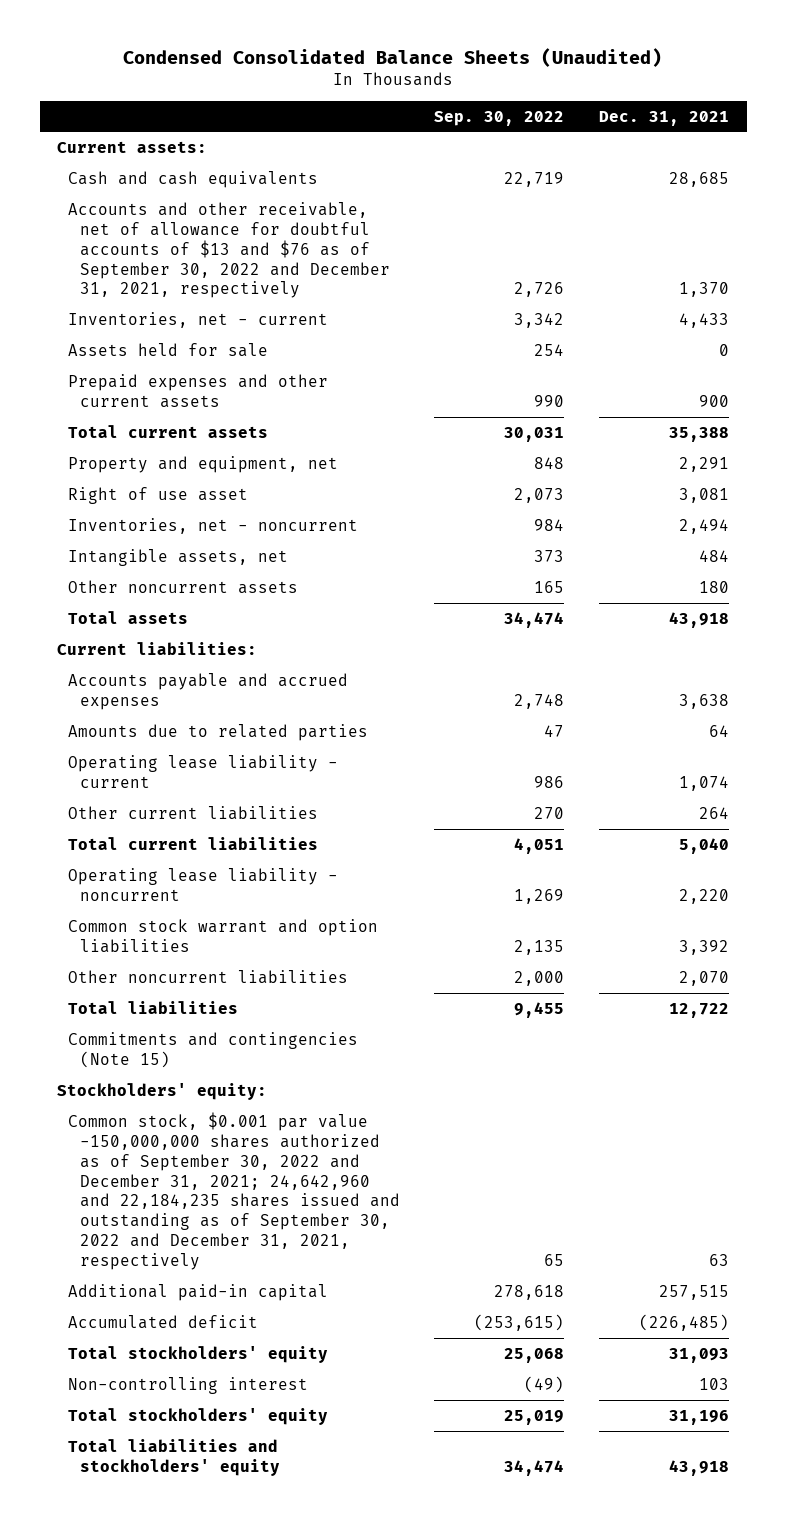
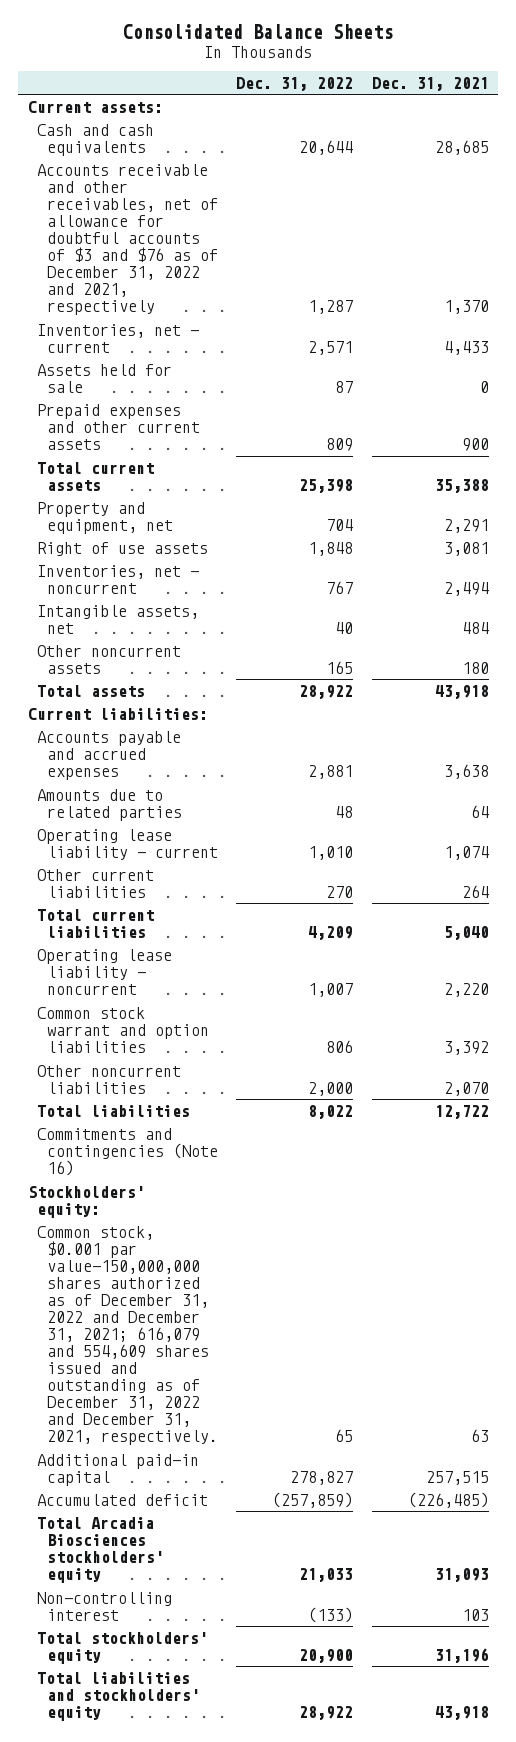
[123,47,663,67] Condensed Consolidated Balance Sheets (Unaudited) -> [123,24,394,40] Consolidated Balance Sheets
[434,110,565,126] Sep. 30, 2022 -> none
none -> [236,76,354,91] Dec. 31, 2022
[68,201,390,299] Accounts and other receivable, net of allowance for doubtful accounts of $13 and $76 as of September 30, 2022 and December 31, 2021, respectively -> [37,163,218,316] Accounts receivable and other receivables, net of allowance for doubtful accounts of $3 and $76 as of December 31, 2022 and 2021, respectively
[68,486,249,504] Right of use asset -> [37,541,209,556] Right of use assets
[68,1031,359,1068] Commitments and contingencies (Note 15) -> [37,1127,218,1176] Commitments and contingencies (Note 16)
[68,1111,400,1271] Common stock, $0.001 par value -150,000,000 shares authorized as of September 30, 2022 and December 31, 2021; 24,642,960 and 22,184,235 shares issued and outstanding as of September 30, 2022 and December 31, 2021, respectively -> [37,1225,218,1446] Common stock, $0.001 par value-150,000,000 shares authorized as of December 31, 2022 and December 31, 2021; 616,079 and 554,609 shares issued and outstanding as of December 31, 2022 and December 31, 2021, respectively.
[68,1345,329,1363] Total stockholders' equity -> [37,1516,164,1584] Total Arcadia Biosciences stockholders' equity

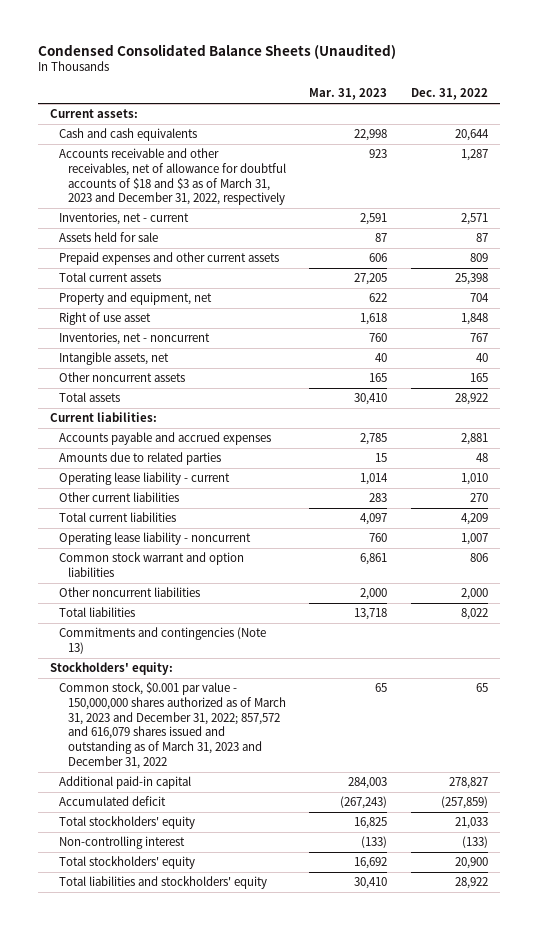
[123,24,394,40] Consolidated Balance Sheets -> [37,43,396,59] Condensed Consolidated Balance Sheets (Unaudited)
[371,76,489,91] Dec. 31, 2021 -> none
none -> [309,88,388,101] Mar. 31, 2023
[37,163,218,316] Accounts receivable and other receivables, net of allowance for doubtful accounts of $3 and $76 as of December 31, 2022 and 2021, respectively -> [58,148,286,206] Accounts receivable and other receivables, net of allowance for doubtful accounts of $18 and $3 as of March 31, 2023 and December 31, 2022, respectively
[37,541,209,556] Right of use assets -> [58,312,151,326] Right of use asset
[37,1127,218,1176] Commitments and contingencies (Note 16) -> [58,627,266,654] Commitments and contingencies (Note 13)
[37,1225,218,1446] Common stock, $0.001 par value-150,000,000 shares authorized as of December 31, 2022 and December 31, 2021; 616,079 and 554,609 shares issued and outstanding as of December 31, 2022 and December 31, 2021, respectively. -> [58,682,286,769] Common stock, $0.001 par value - 150,000,000 shares authorized as of March 31, 2023 and December 31, 2022; 857,572 and 616,079 shares issued and outstanding as of March 31, 2023 and December 31, 2022
[37,1516,164,1584] Total Arcadia Biosciences stockholders' equity -> [58,816,195,830] Total stockholders' equity

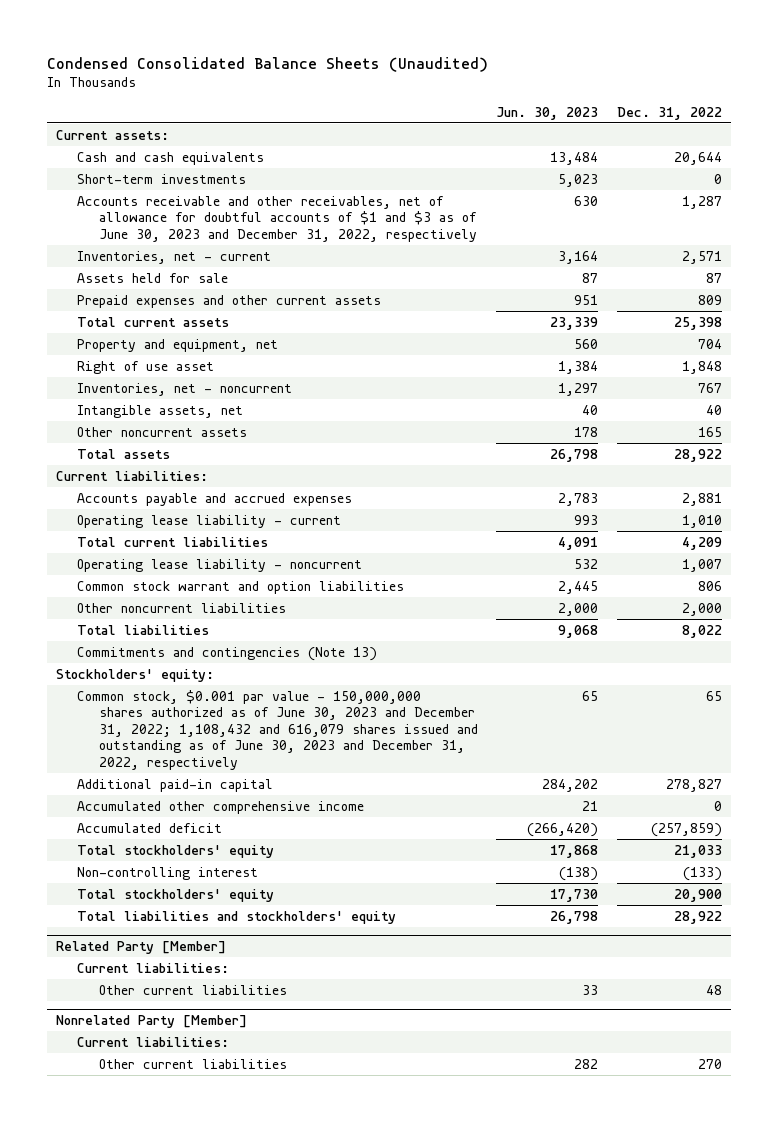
[309,88,388,101] Mar. 31, 2023 -> none
none -> [496,106,599,120] Jun. 30, 2023
none -> [77,173,247,184] Short-term investments
[58,148,286,206] Accounts receivable and other receivables, net of allowance for doubtful accounts of $18 and $3 as of March 31, 2023 and December 31, 2022, respectively -> [77,195,477,242] Accounts receivable and other receivables, net of allowance for doubtful accounts of $1 and $3 as of June 30, 2023 and December 31, 2022, respectively
[58,452,221,466] Amounts due to related parties -> none
[58,492,179,503] Other current liabilities -> none
[58,682,286,769] Common stock, $0.001 par value - 150,000,000 shares authorized as of March 31, 2023 and December 31, 2022; 857,572 and 616,079 shares issued and outstanding as of March 31, 2023 and December 31, 2022 -> [77,689,478,770] Common stock, $0.001 par value - 150,000,000 shares authorized as of June 30, 2023 and December 31, 2022; 1,108,432 and 616,079 shares issued and outstanding as of June 30, 2023 and December 31, 2022, respectively
none -> [77,800,365,814] Accumulated other comprehensive income
none -> [56,940,227,954] Related Party [Member]
none -> [77,962,230,973] Current liabilities:
none -> [98,984,287,995] Other current liabilities
none -> [56,1014,248,1028] Nonrelated Party [Member]
none -> [77,1036,230,1047] Current liabilities:
none -> [98,1058,287,1069] Other current liabilities

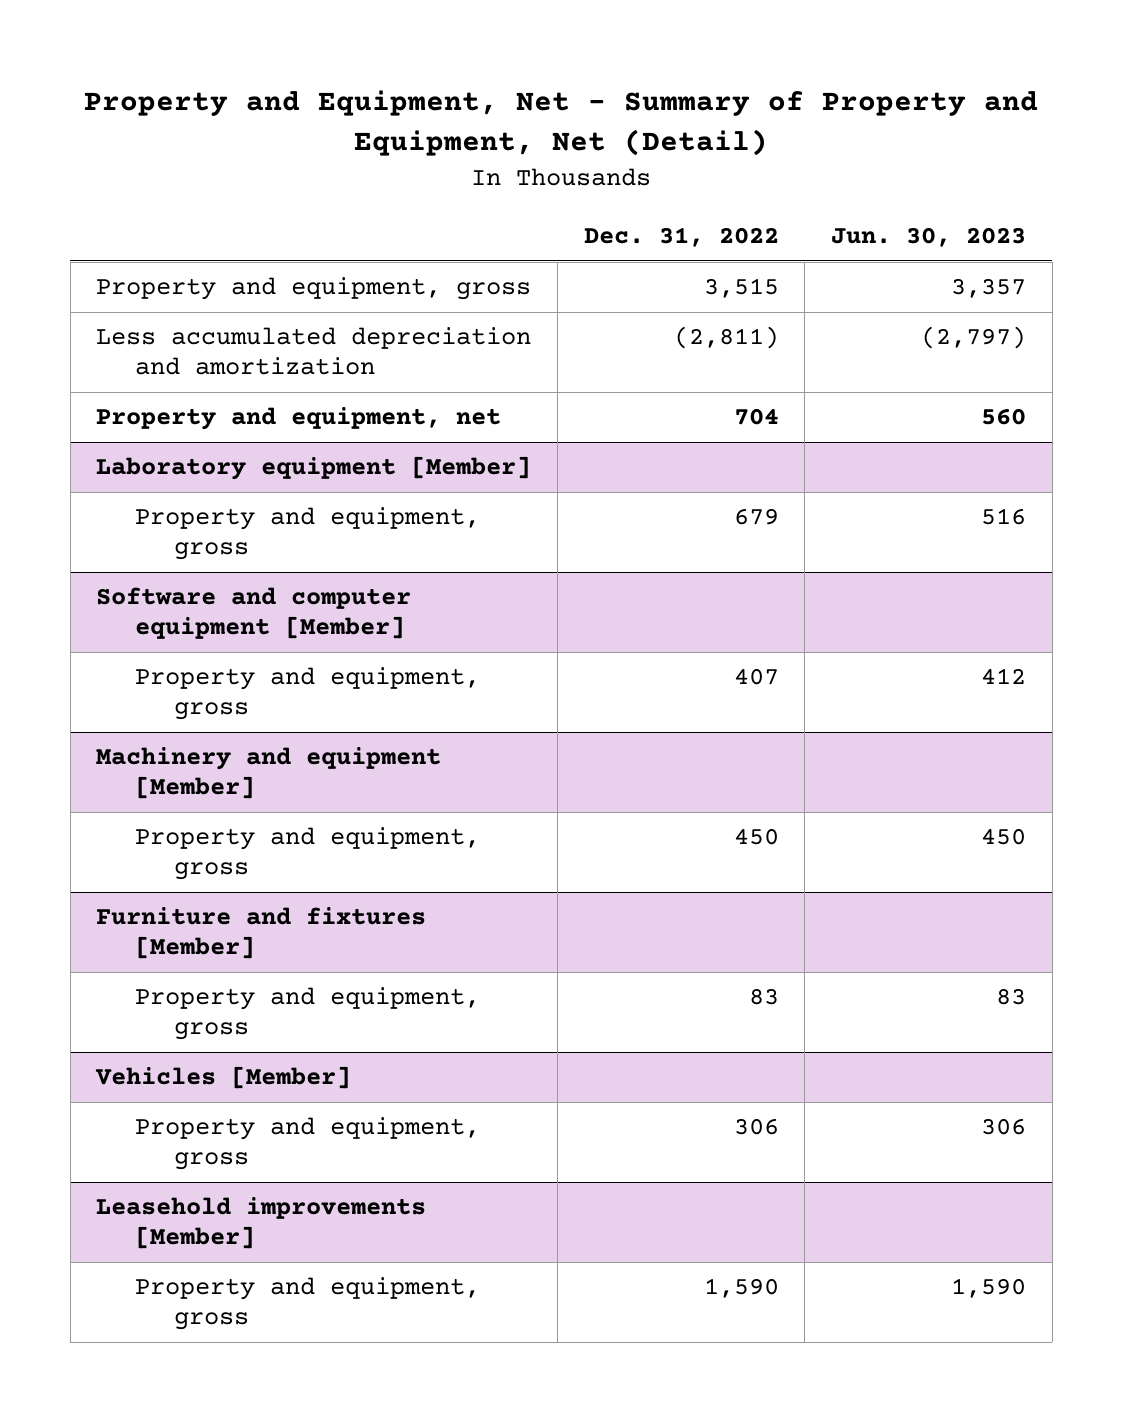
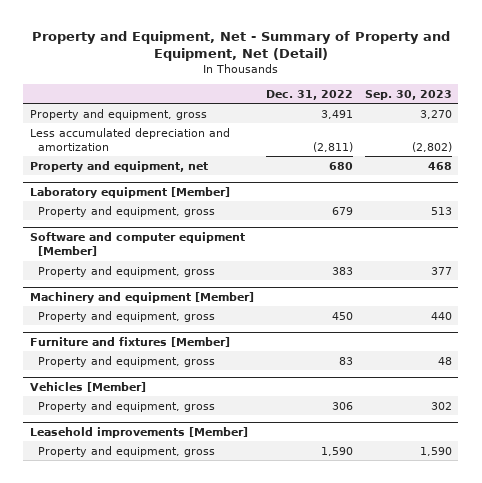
[831,227,1027,248] Jun. 30, 2023 -> none
none -> [365,89,453,100] Sep. 30, 2023
[703,278,779,299] 3,515 -> [320,109,353,119] 3,491
[733,408,779,426] 704 -> [328,161,353,170] 680
[733,668,779,686] 407 -> [331,266,353,275] 383

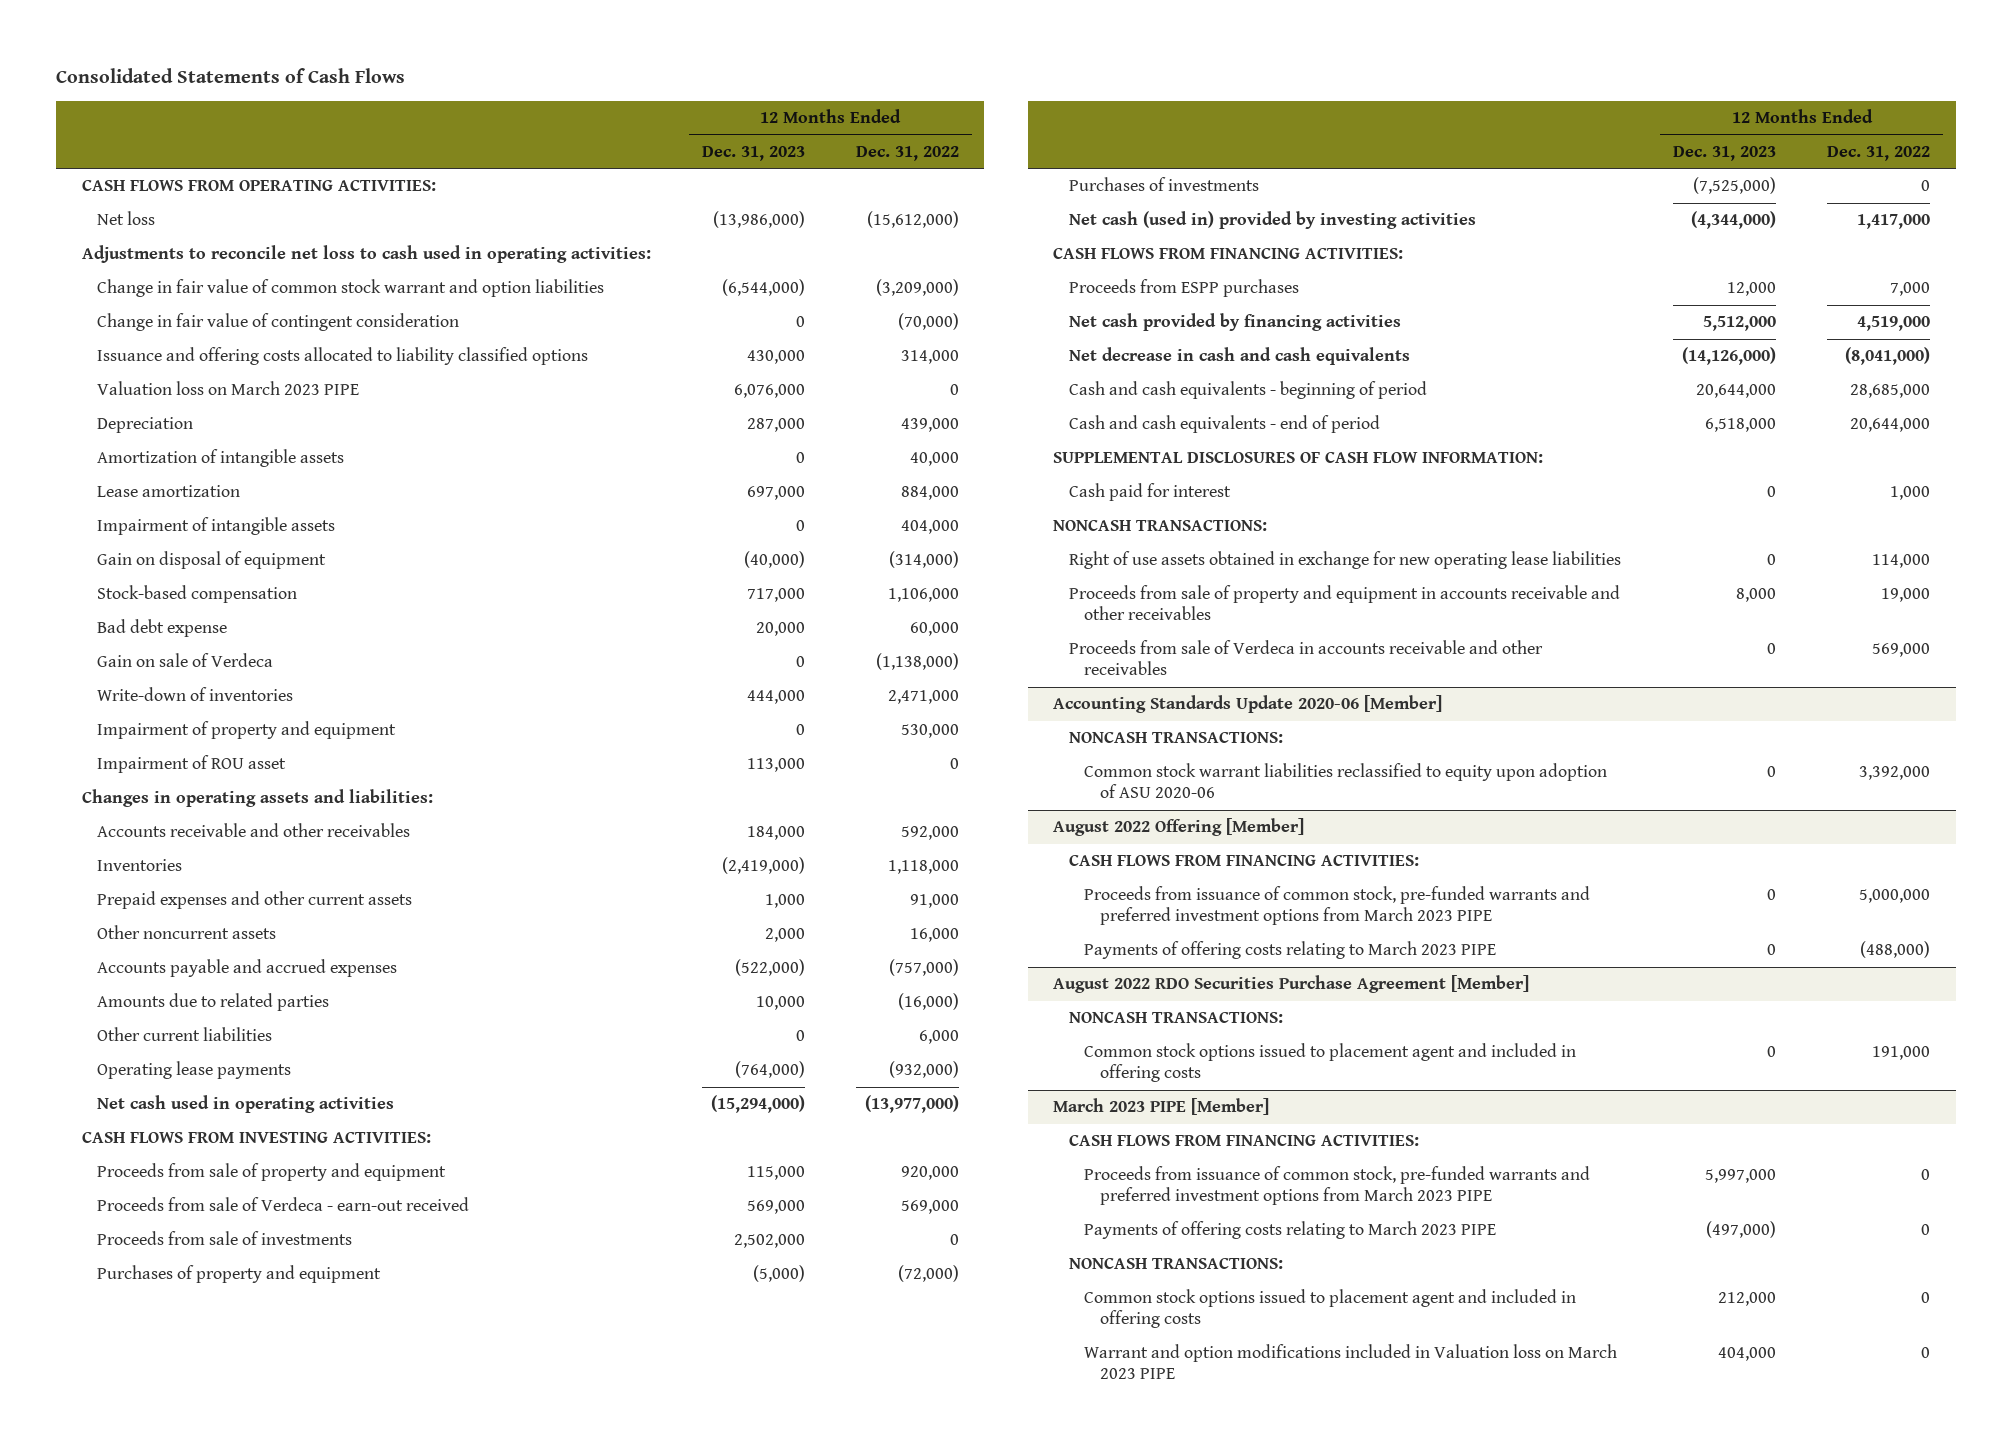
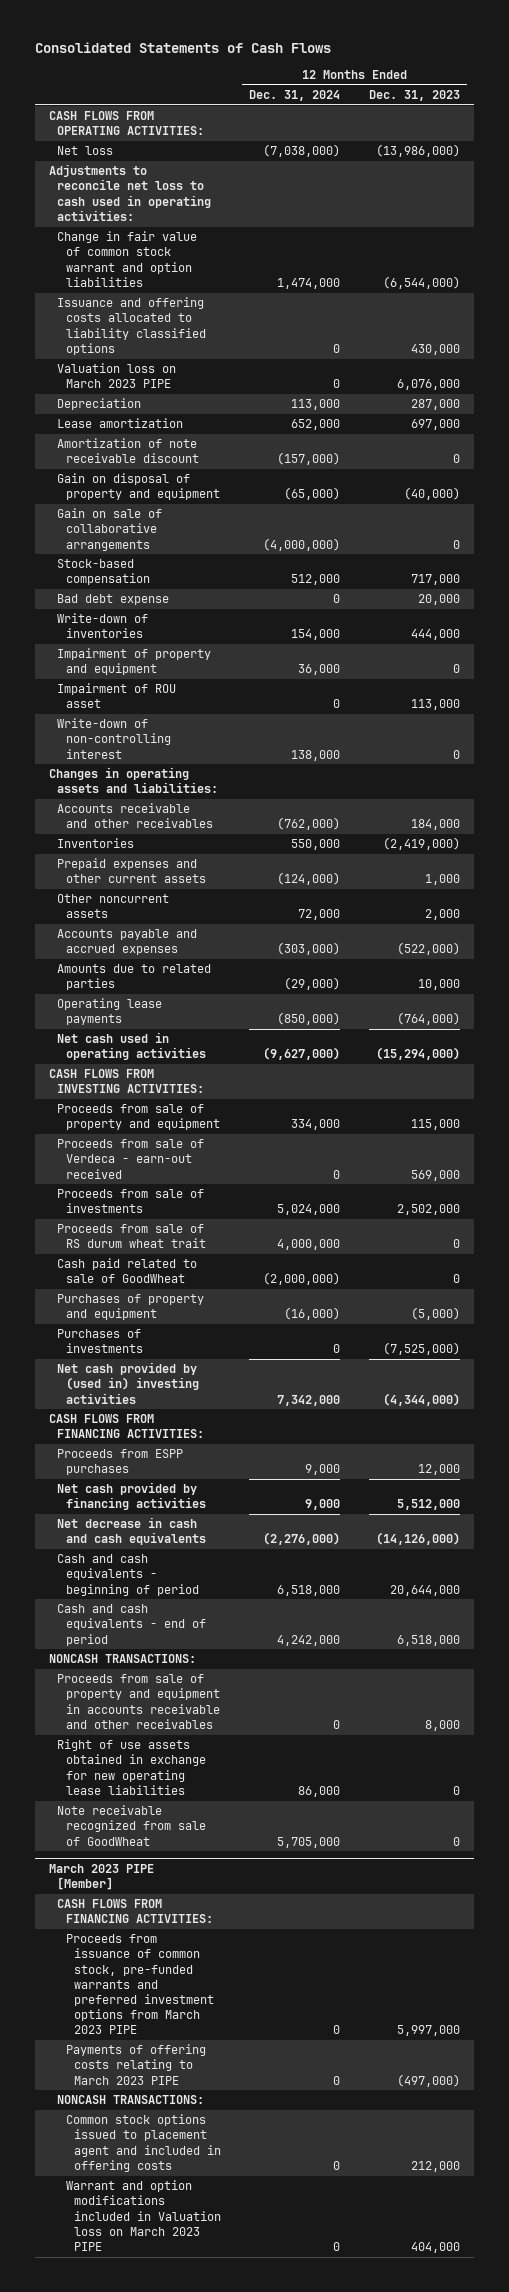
[855,145,959,161] Dec. 31, 2022 -> none
none -> [249,90,341,102] Dec. 31, 2024
[97,313,460,332] Change in fair value of contingent consideration -> none
[97,449,345,468] Amortization of intangible assets -> none
[97,517,336,536] Impairment of intangible assets -> none
none -> [57,438,199,464] Amortization of note receivable discount
[97,551,327,570] Gain on disposal of equipment -> [57,473,220,501] Gain on disposal of property and equipment
none -> [57,508,163,551] Gain on sale of collaborative arrangements
[97,653,274,668] Gain on sale of Verdeca -> none
none -> [57,718,171,759] Write-down of non-controlling interest
[97,1027,273,1042] Other current liabilities -> none
none -> [57,1224,206,1249] Proceeds from sale of RS durum wheat trait
none -> [57,1258,198,1284] Cash paid related to sale of GoodWheat
[1068,211,1476,230] Net cash (used in) provided by investing activities -> [57,1362,199,1404] Net cash provided by (used in) investing activities
[1053,452,1544,464] SUPPLEMENTAL DISCLOSURES OF CASH FLOW INFORMATION: -> none
[1068,483,1231,502] Cash paid for interest -> none
[1068,640,1543,676] Proceeds from sale of Verdeca in accounts receivable and other receivables -> none
[1053,695,1443,714] Accounting Standards Update 2020-06 [Member] -> none
[1068,732,1283,744] NONCASH TRANSACTIONS: -> none
[1084,763,1608,799] Common stock warrant liabilities reclassified to equity upon adoption of ASU 2020-06 -> none
[1053,818,1305,837] August 2022 Offering [Member] -> none
[1068,855,1419,867] CASH FLOWS FROM FINANCING ACTIVITIES: -> none
[1084,886,1591,926] Proceeds from issuance of common stock, pre-funded warrants and preferred investment options from March 2023 PIPE -> none
[1084,941,1497,960] Payments of offering costs relating to March 2023 PIPE -> none
[1053,975,1530,994] August 2022 RDO Securities Purchase Agreement [Member] -> none
[1068,1012,1283,1024] NONCASH TRANSACTIONS: -> none
[1084,1043,1577,1083] Common stock options issued to placement agent and included in offering costs -> none
[1068,551,1621,570] Right of use assets obtained in exchange for new operating lease liabilities -> [57,1739,206,1795] Right of use assets obtained in exchange for new operating lease liabilities
none -> [57,1805,206,1846] Note receivable recognized from sale of GoodWheat

